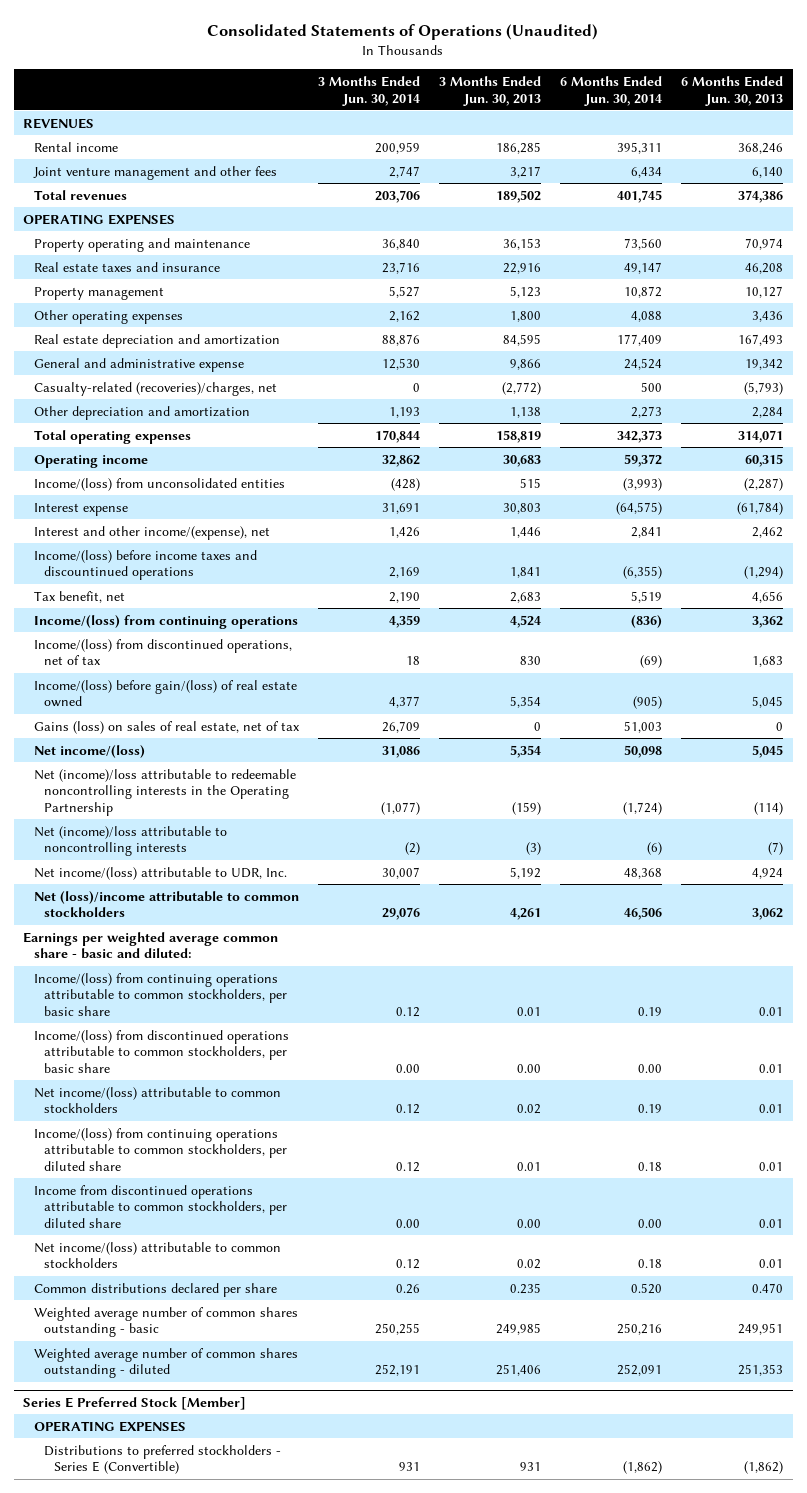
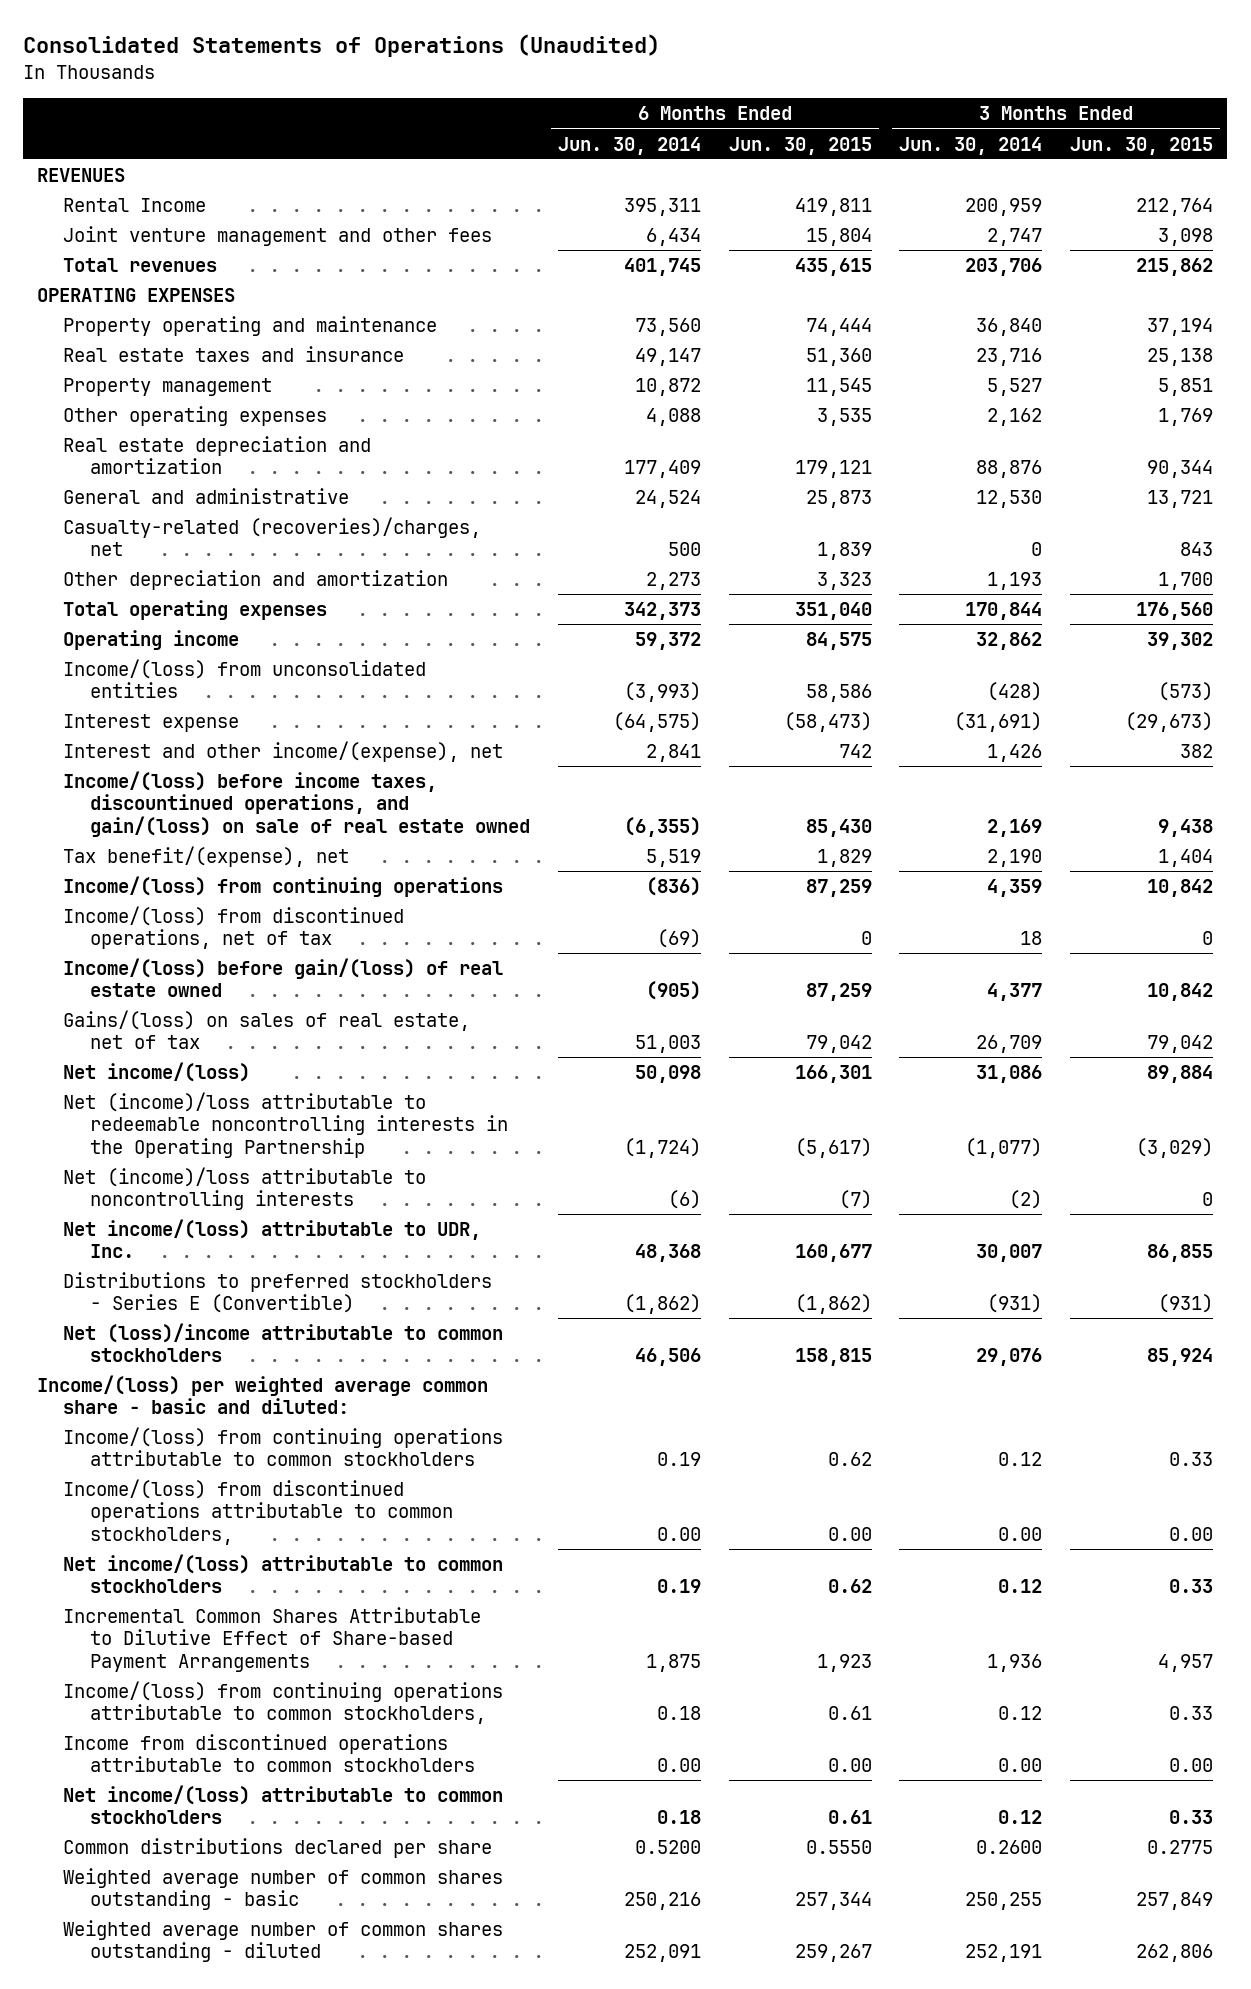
[439,75,542,106] 3 Months Ended Jun. 30, 2013 -> none
[681,75,784,106] 6 Months Ended Jun. 30, 2013 -> none
none -> [728,136,872,155] Jun. 30, 2015
none -> [1070,136,1214,155] Jun. 30, 2015
[33,141,118,152] Rental income -> [63,198,207,213] Rental Income
[33,357,244,372] General and administrative expense -> [63,488,350,505] General and administrative
[381,502,420,514] 31,691 -> [954,712,1043,733] (31,691)
[33,549,257,581] Income/(loss) before income taxes and discountinued operations -> [63,771,530,837] Income/(loss) before income taxes, discountinued operations, and gain/(loss) on sale of real estate owned
[33,590,125,603] Tax benefit, net -> [63,846,350,868] Tax benefit/(expense), net
[33,720,300,734] Gains (loss) on sales of real estate, net of tax -> [63,1010,471,1050] Gains/(loss) on sales of real estate, net of tax
none -> [63,1272,493,1314] Distributions to preferred stockholders - Series E (Convertible)
[23,931,279,960] Earnings per weighted average common share - basic and diluted: -> [37,1375,489,1415] Income/(loss) per weighted average common share - basic and diluted:
[33,972,287,1017] Income/(loss) from continuing operations attributable to common stockholders, per basic share -> [63,1427,504,1467] Income/(loss) from continuing operations attributable to common stockholders
[33,1029,289,1074] Income/(loss) from discontinued operations attributable to common stockholders, per basic share -> [63,1479,453,1545] Income/(loss) from discontinued operations attributable to common stockholders,
none -> [63,1607,482,1672] Incremental Common Shares Attributable to Dilutive Effect of Share-based Payment Arrangements
[33,1127,287,1172] Income/(loss) from continuing operations attributable to common stockholders, per diluted share -> [63,1681,504,1725] Income/(loss) from continuing operations attributable to common stockholders,
[33,1184,287,1229] Income from discontinued operations attributable to common stockholders, per diluted share -> [63,1734,475,1773] Income from discontinued operations attributable to common stockholders
[395,1283,420,1294] 0.26 -> [976,1840,1043,1855] 0.2600
[631,1282,663,1294] 0.520 -> [634,1840,701,1855] 0.5200
[23,1396,247,1410] Series E Preferred Stock [Member] -> none
[33,1420,186,1432] OPERATING EXPENSES -> none
[43,1444,281,1475] Distributions to preferred stockholders - Series E (Convertible) -> none

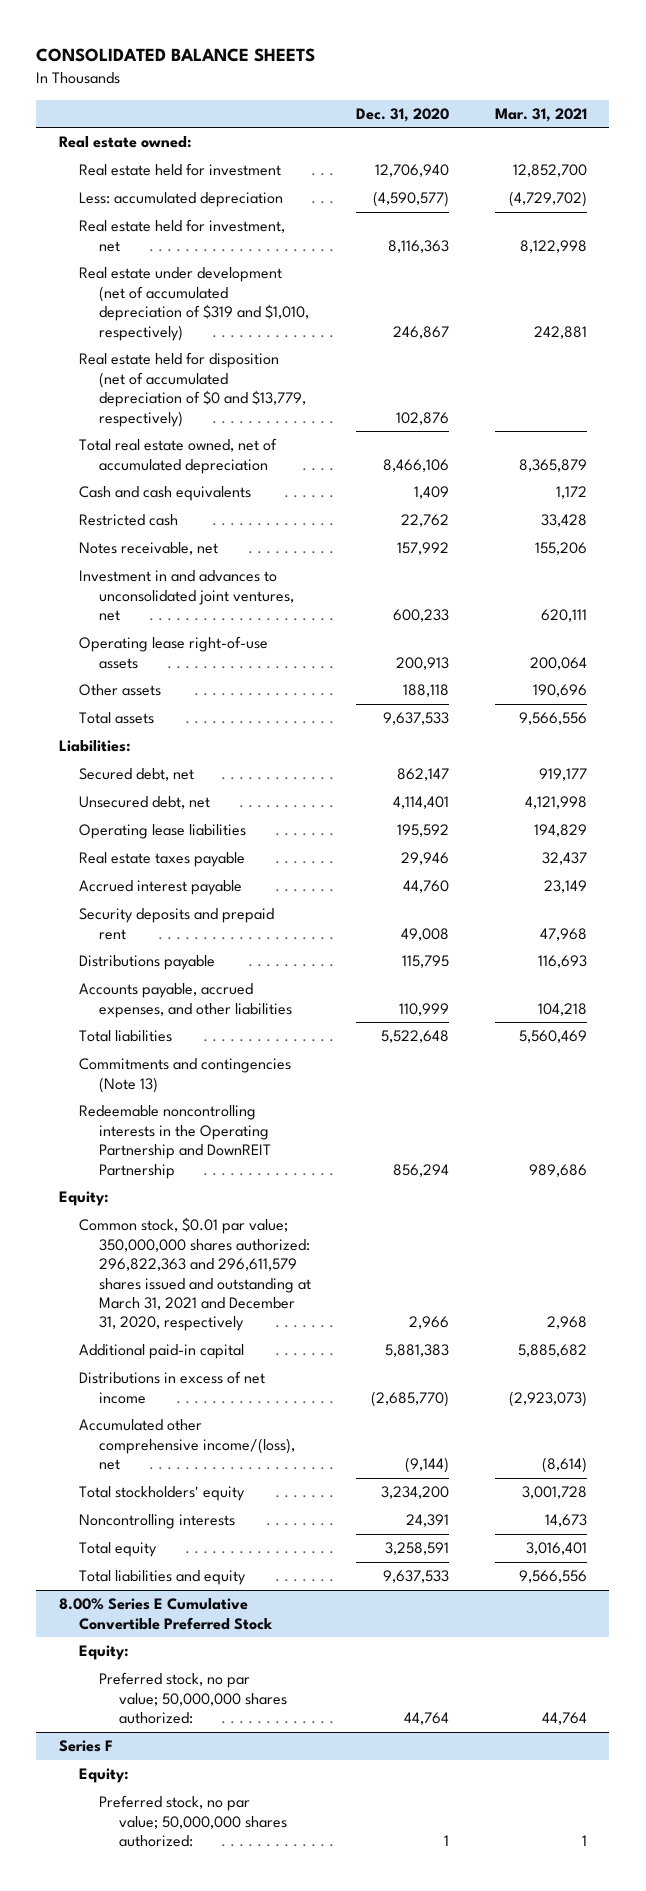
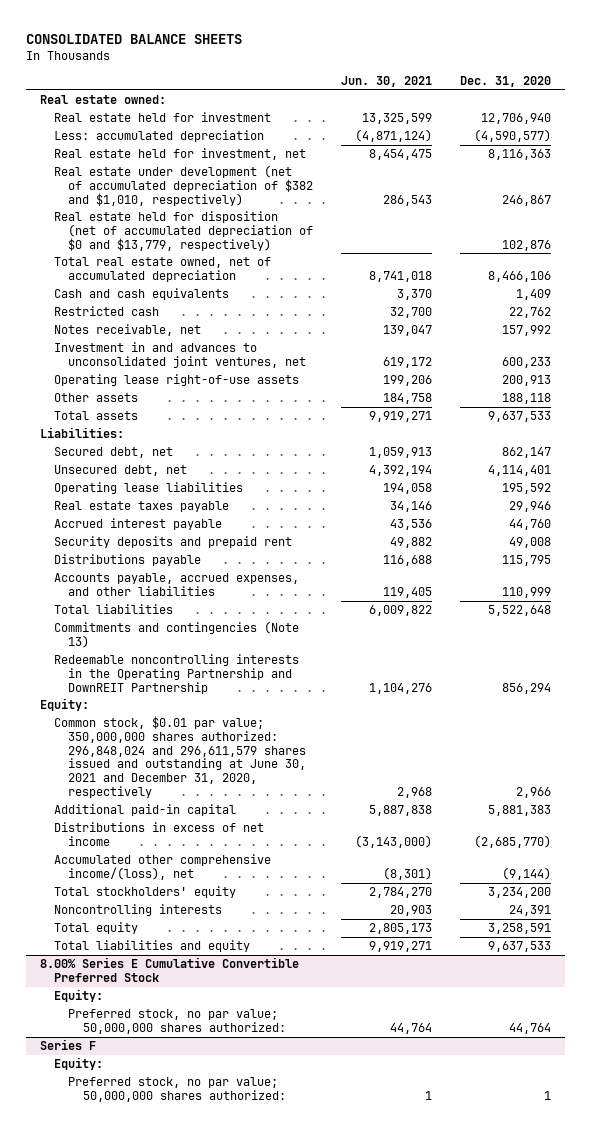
[494,107,587,122] Mar. 31, 2021 -> none
none -> [341,76,433,88] Jun. 30, 2021
[79,267,310,341] Real estate under development (net of accumulated depreciation of $319 and $1,010, respectively) -> [54,165,314,206] Real estate under development (net of accumulated depreciation of $382 and $1,010, respectively)
[79,1217,312,1332] Common stock, $0.01 par value; 350,000,000 shares authorized: 296,822,363 and 296,611,579 shares issued and outstanding at March 31, 2021 and December 31, 2020, respectively -> [54,716,307,798] Common stock, $0.01 par value; 350,000,000 shares authorized: 296,848,024 and 296,611,579 shares issued and outstanding at June 30, 2021 and December 31, 2020, respectively

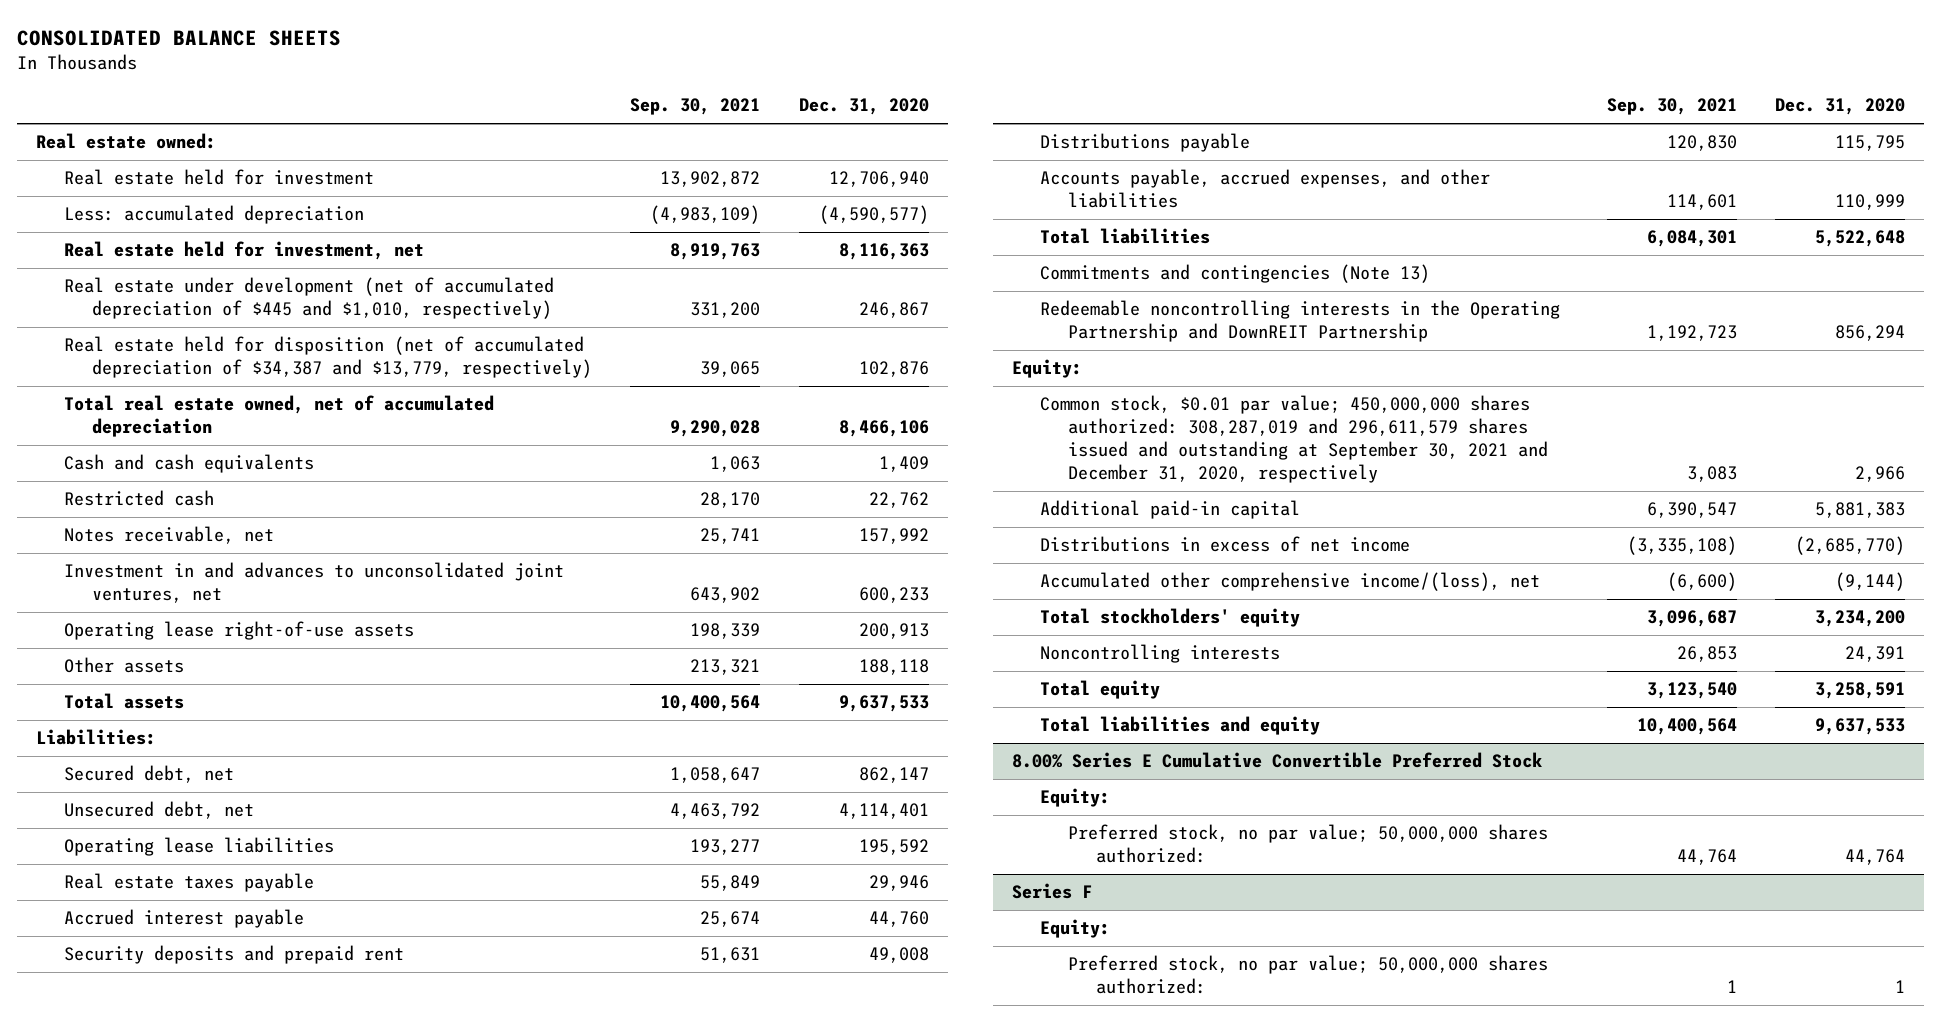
[341,76,433,88] Jun. 30, 2021 -> none
none -> [630,98,761,116] Sep. 30, 2021
[54,165,314,206] Real estate under development (net of accumulated depreciation of $382 and $1,010, respectively) -> [63,277,554,320] Real estate under development (net of accumulated depreciation of $445 and $1,010, respectively)
[54,211,314,251] Real estate held for disposition (net of accumulated depreciation of $0 and $13,779, respectively) -> [63,336,593,379] Real estate held for disposition (net of accumulated depreciation of $34,387 and $13,779, respectively)
[54,716,307,798] Common stock, $0.01 par value; 350,000,000 shares authorized: 296,848,024 and 296,611,579 shares issued and outstanding at June 30, 2021 and December 31, 2020, respectively -> [1040,395,1549,483] Common stock, $0.01 par value; 450,000,000 shares authorized: 308,287,019 and 296,611,579 shares issued and outstanding at September 30, 2021 and December 31, 2020, respectively

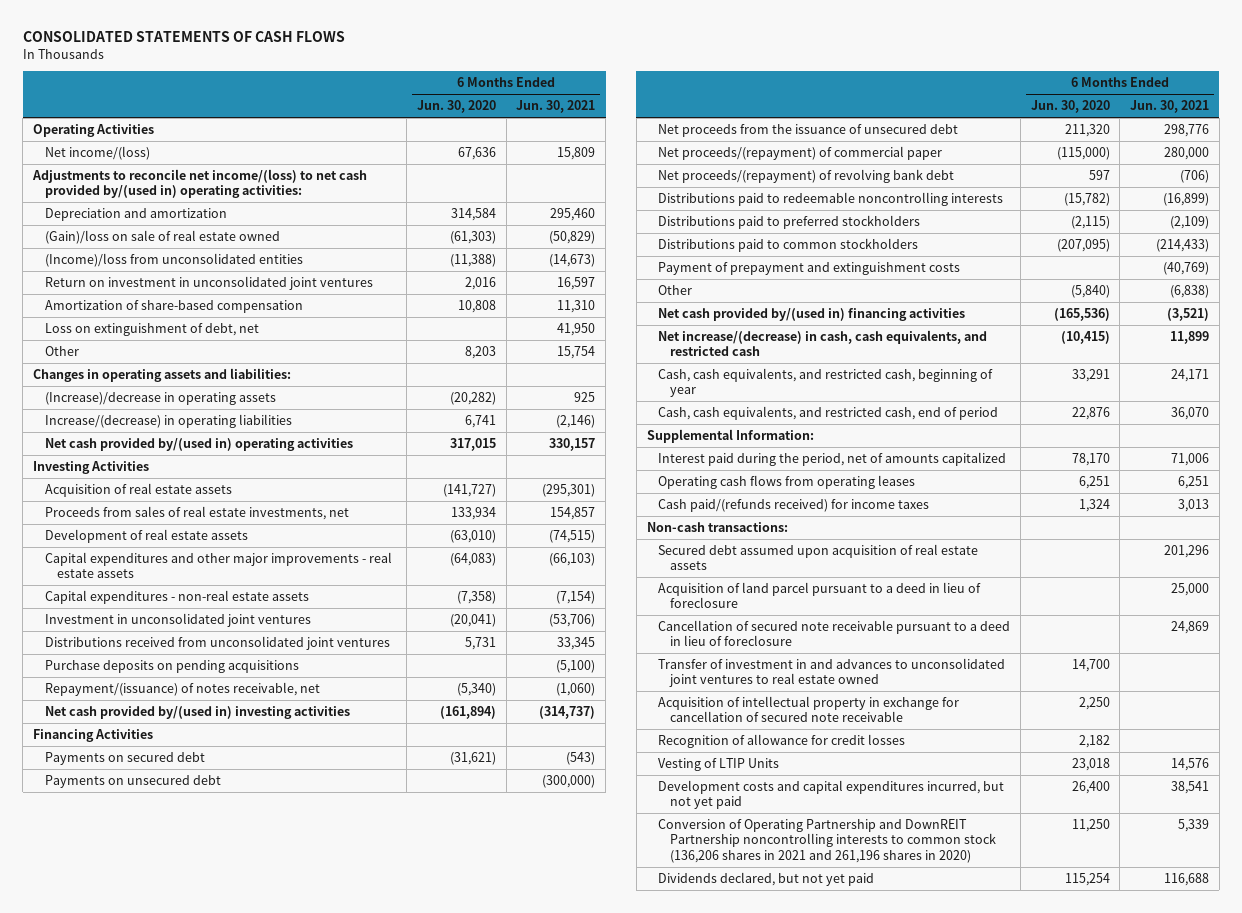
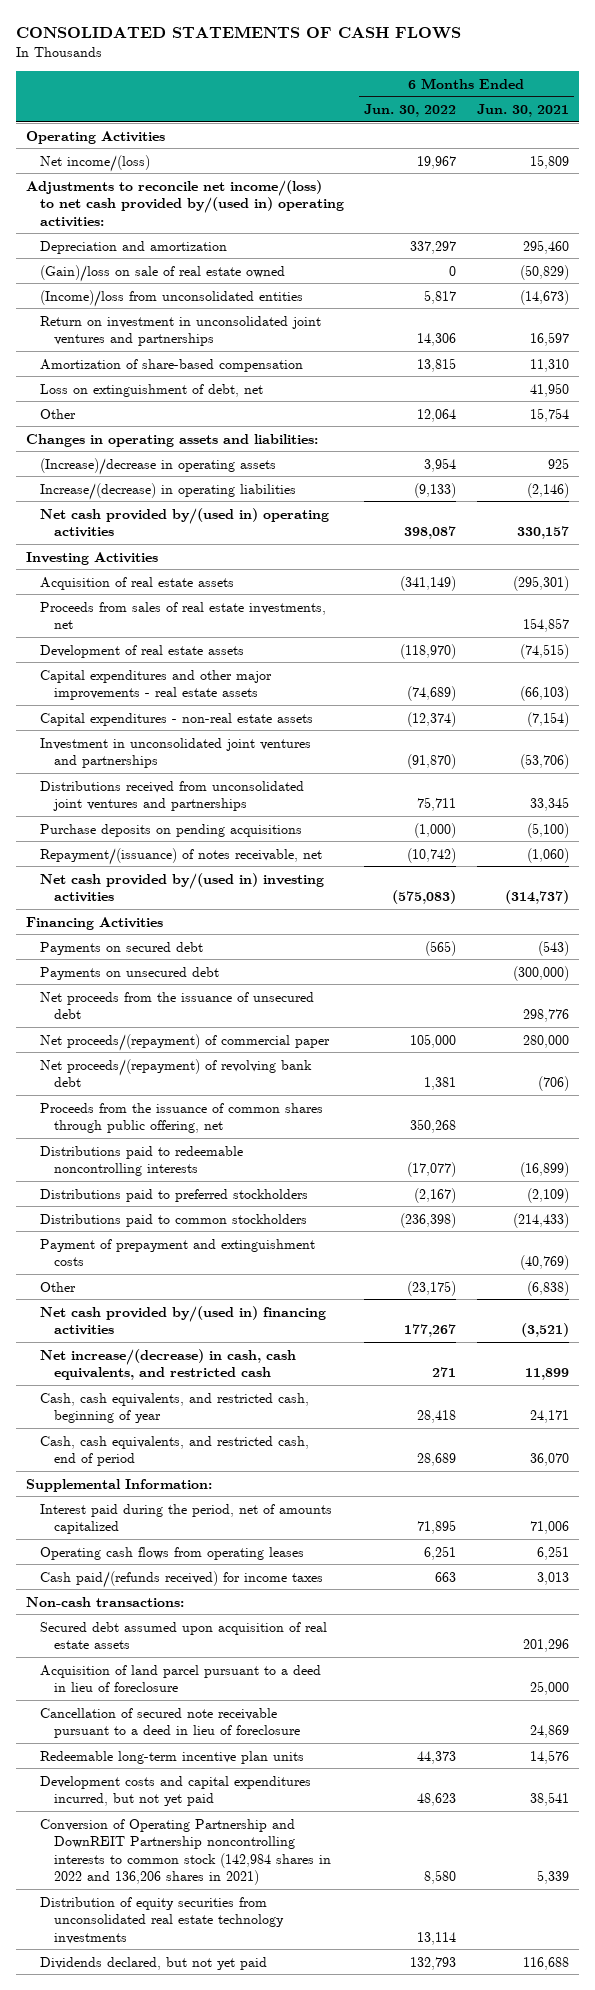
[417,100,497,114] Jun. 30, 2020 -> none
none -> [364,103,457,117] Jun. 30, 2022
[44,276,373,291] Return on investment in unconsolidated joint ventures -> [39,315,321,347] Return on investment in unconsolidated joint ventures and partnerships
[44,613,311,628] Investment in unconsolidated joint ventures -> [39,737,311,769] Investment in unconsolidated joint ventures and partnerships
[44,636,390,651] Distributions received from unconsolidated joint ventures -> [39,780,304,812] Distributions received from unconsolidated joint ventures and partnerships
none -> [39,1102,323,1134] Proceeds from the issuance of common shares through public offering, net
[658,658,1006,688] Transfer of investment in and advances to unconsolidated joint ventures to real estate owned -> none
[658,696,960,723] Acquisition of intellectual property in exchange for cancellation of secured note receivable -> none
[658,734,906,749] Recognition of allowance for credit losses -> none
[658,758,780,772] Vesting of LTIP Units -> [39,1750,304,1764] Redeemable long-term incentive plan units
[658,819,997,863] Conversion of Operating Partnership and DownREIT Partnership noncontrolling interests to common stock (136,206 shares in 2021 and 261,196 shares in 2020) -> [39,1818,331,1886] Conversion of Operating Partnership and DownREIT Partnership noncontrolling interests to common stock (142,984 shares in 2022 and 136,206 shares in 2021)
none -> [39,1896,284,1944] Distribution of equity securities from unconsolidated real estate technology investments

